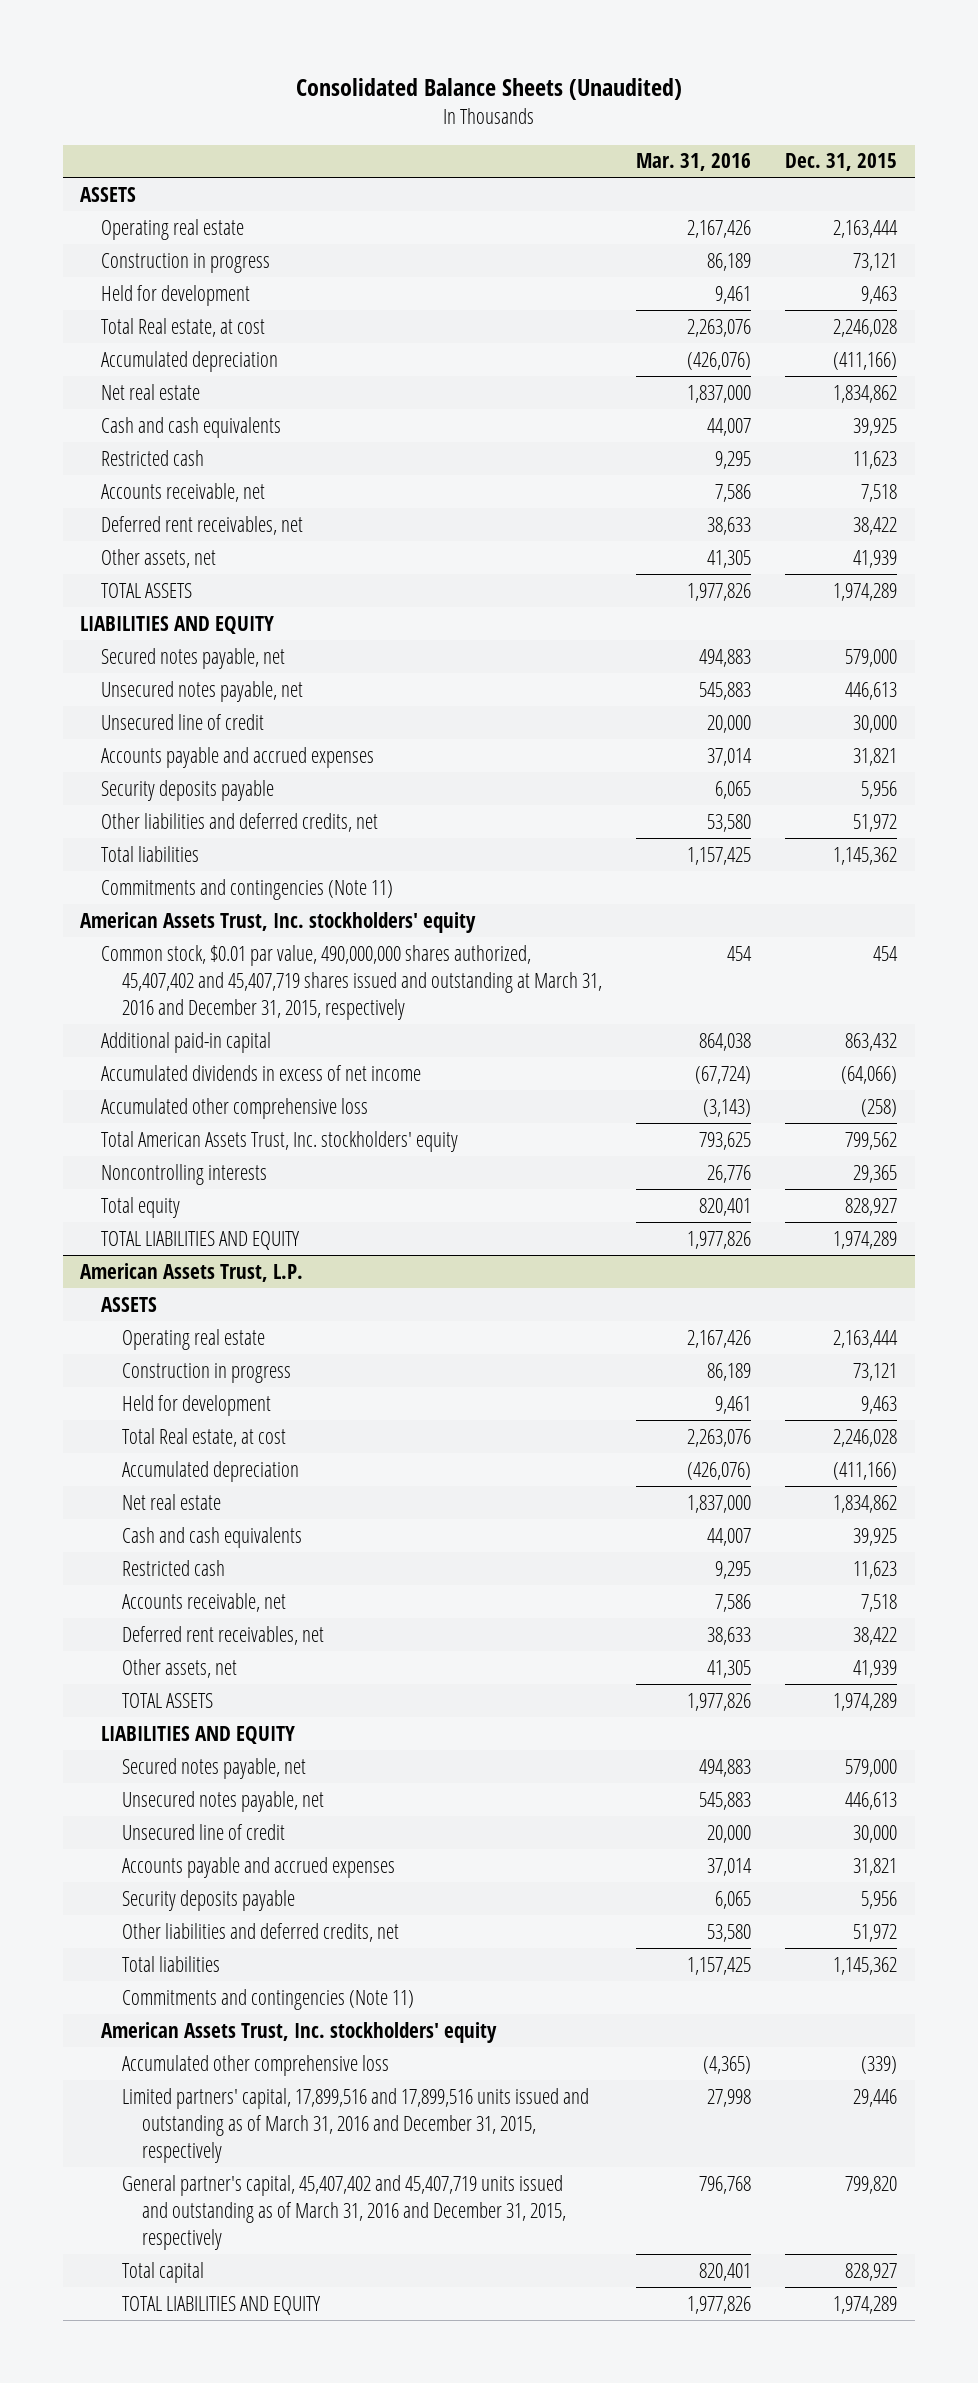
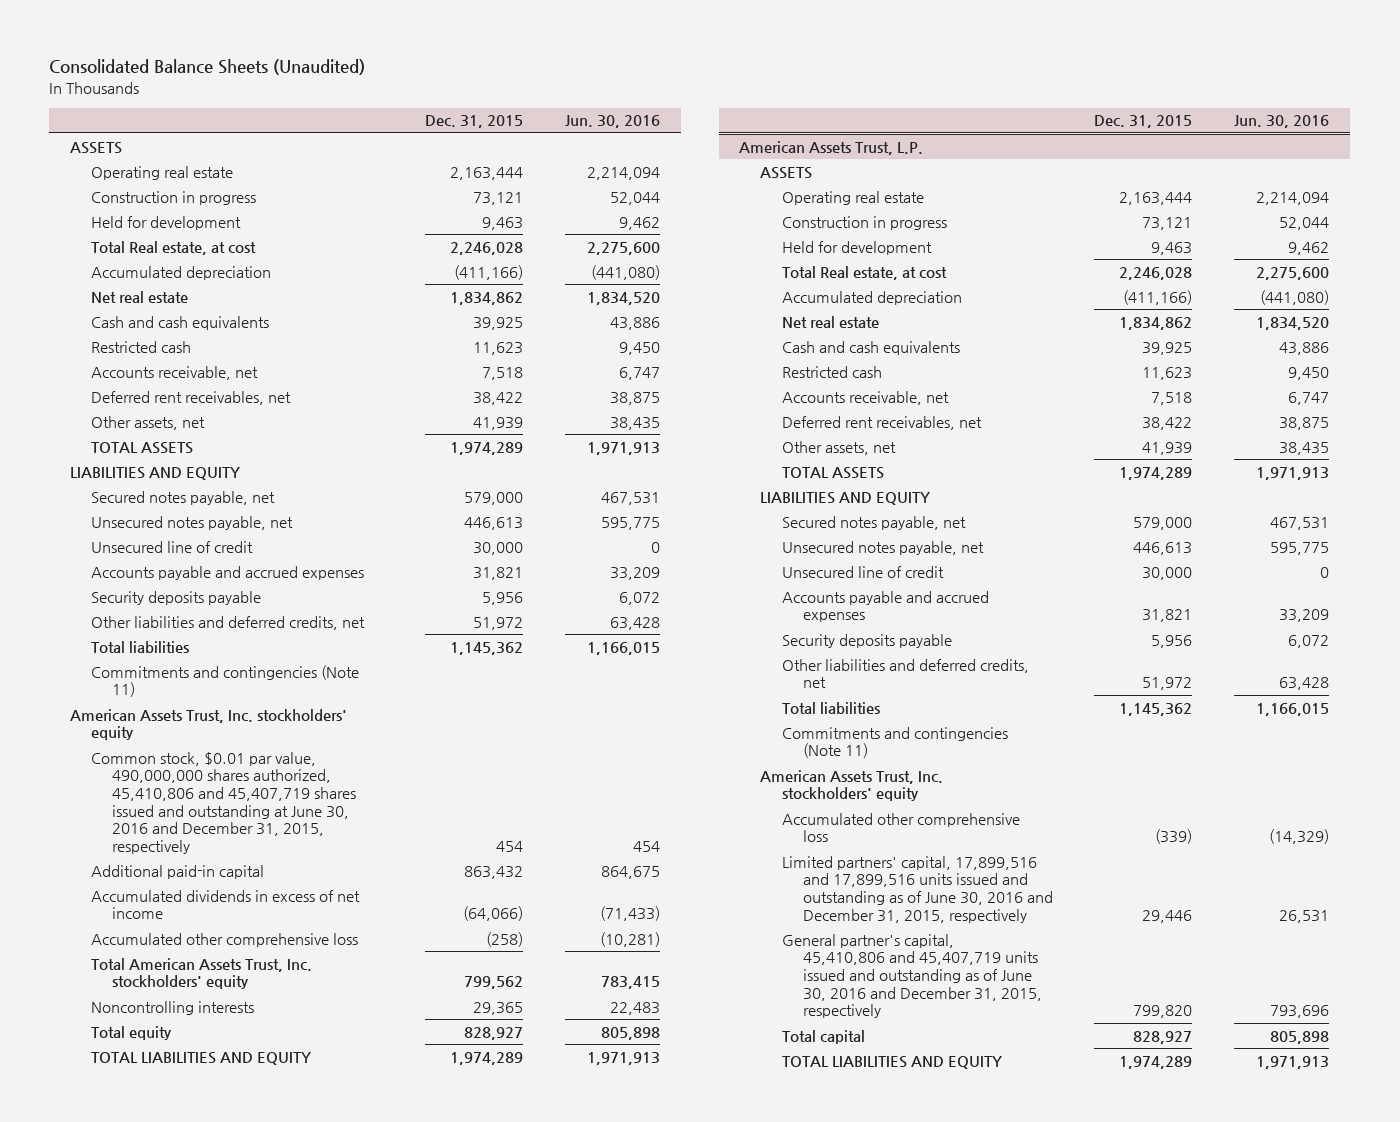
[635,153,751,172] Mar. 31, 2016 -> none
none -> [565,115,661,129] Jun. 30, 2016
[100,944,602,1020] Common stock, $0.01 par value, 490,000,000 shares authorized, 45,407,402 and 45,407,719 shares issued and outstanding at March 31, 2016 and December 31, 2015, respectively -> [91,751,357,855] Common stock, $0.01 par value, 490,000,000 shares authorized, 45,410,806 and 45,407,719 shares issued and outstanding at June 30, 2016 and December 31, 2015, respectively
[121,2087,589,2163] Limited partners' capital, 17,899,516 and 17,899,516 units issued and outstanding as of March 31, 2016 and December 31, 2015, respectively -> [781,855,1053,923] Limited partners' capital, 17,899,516 and 17,899,516 units issued and outstanding as of June 30, 2016 and December 31, 2015, respectively
[121,2174,567,2250] General partner's capital, 45,407,402 and 45,407,719 units issued and outstanding as of March 31, 2016 and December 31, 2015, respectively -> [781,933,1042,1019] General partner's capital, 45,410,806 and 45,407,719 units issued and outstanding as of June 30, 2016 and December 31, 2015, respectively

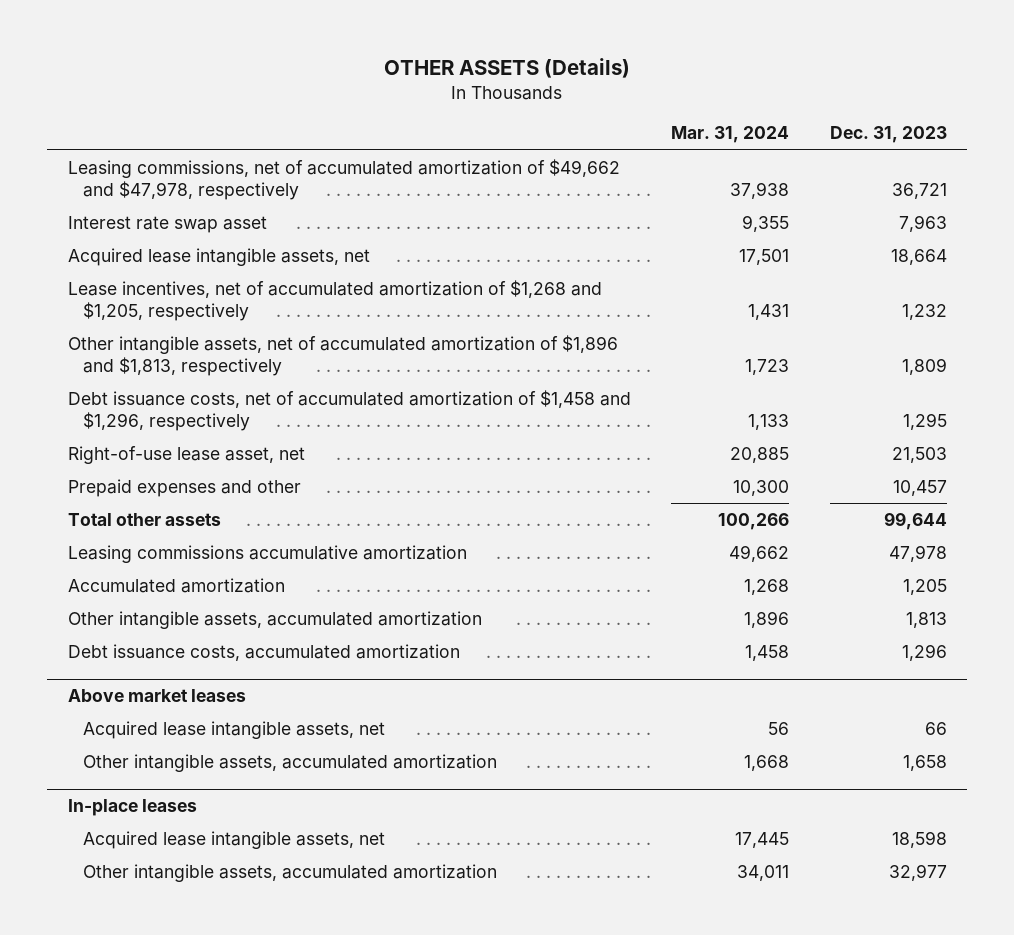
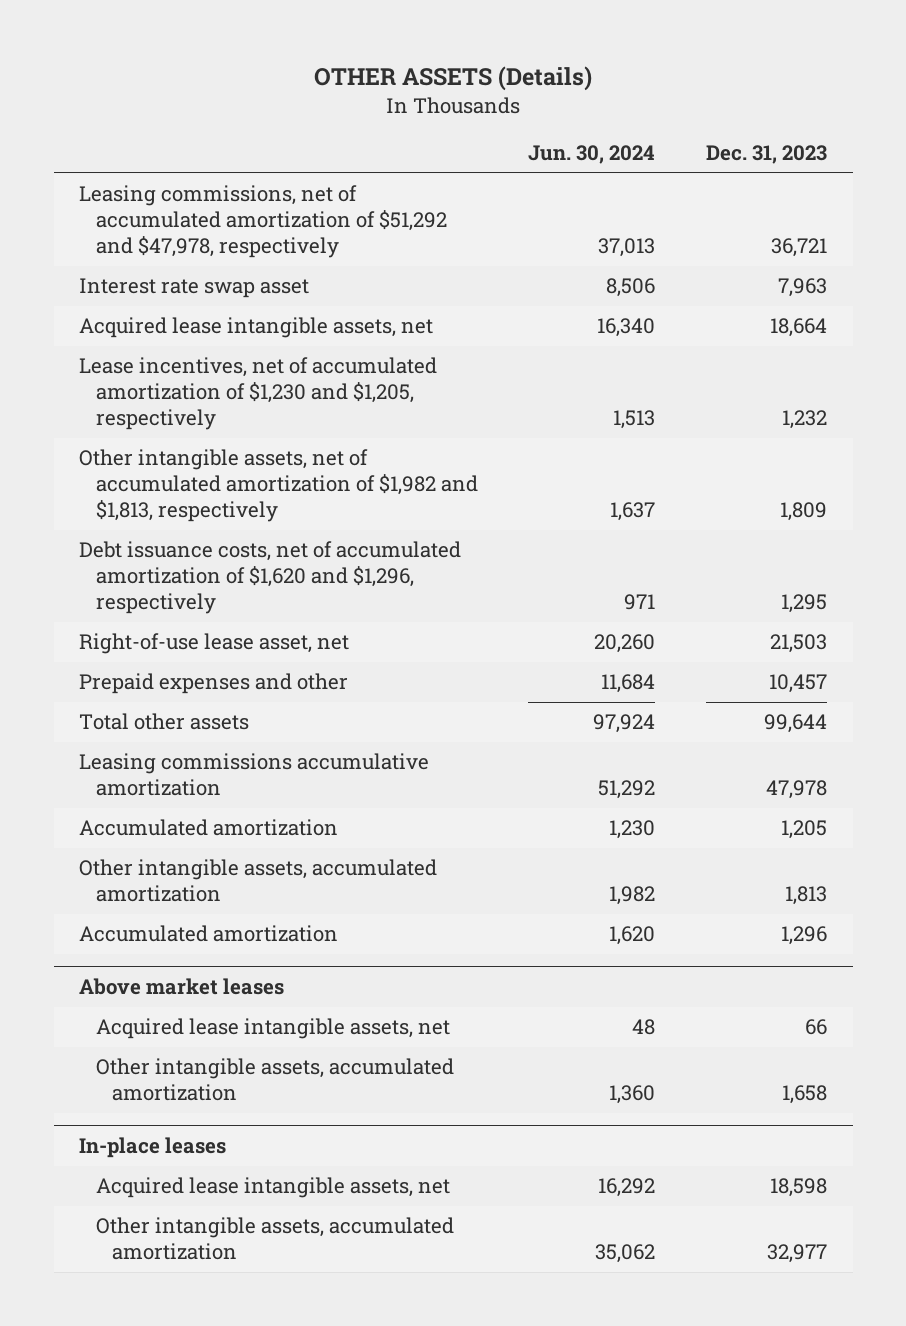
[671,126,790,144] Mar. 31, 2024 -> none
none -> [528,145,656,165] Jun. 30, 2024
[67,159,620,201] Leasing commissions, net of accumulated amortization of $49,662 and $47,978, respectively -> [79,185,447,258] Leasing commissions, net of accumulated amortization of $51,292 and $47,978, respectively
[67,280,602,322] Lease incentives, net of accumulated amortization of $1,268 and $1,205, respectively -> [79,357,438,430] Lease incentives, net of accumulated amortization of $1,230 and $1,205, respectively
[67,335,618,377] Other intangible assets, net of accumulated amortization of $1,896 and $1,813, respectively -> [79,449,478,522] Other intangible assets, net of accumulated amortization of $1,982 and $1,813, respectively
[67,390,631,432] Debt issuance costs, net of accumulated amortization of $1,458 and $1,296, respectively -> [79,541,462,614] Debt issuance costs, net of accumulated amortization of $1,620 and $1,296, respectively
[67,644,460,662] Debt issuance costs, accumulated amortization -> [79,925,339,943] Accumulated amortization

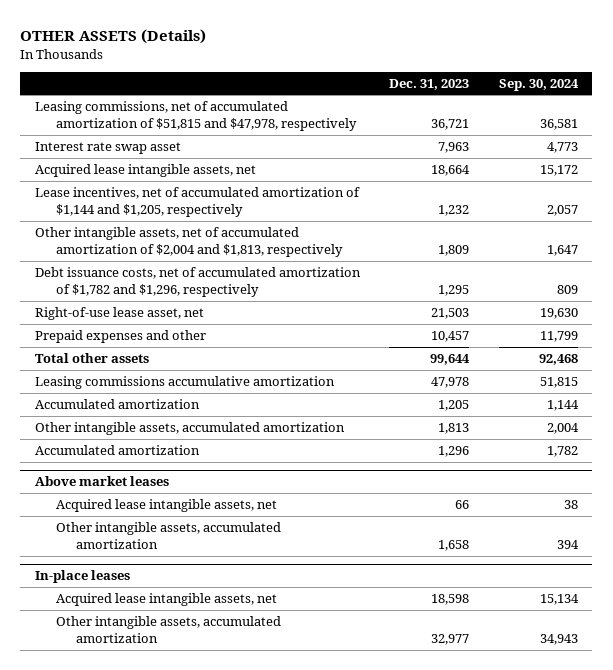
[528,145,656,165] Jun. 30, 2024 -> none
none -> [498,78,579,91] Sep. 30, 2024
[79,185,447,258] Leasing commissions, net of accumulated amortization of $51,292 and $47,978, respectively -> [35,101,357,131] Leasing commissions, net of accumulated amortization of $51,815 and $47,978, respectively
[79,357,438,430] Lease incentives, net of accumulated amortization of $1,230 and $1,205, respectively -> [35,187,361,217] Lease incentives, net of accumulated amortization of $1,144 and $1,205, respectively
[79,449,478,522] Other intangible assets, net of accumulated amortization of $1,982 and $1,813, respectively -> [35,227,343,257] Other intangible assets, net of accumulated amortization of $2,004 and $1,813, respectively
[79,541,462,614] Debt issuance costs, net of accumulated amortization of $1,620 and $1,296, respectively -> [35,267,362,297] Debt issuance costs, net of accumulated amortization of $1,782 and $1,296, respectively

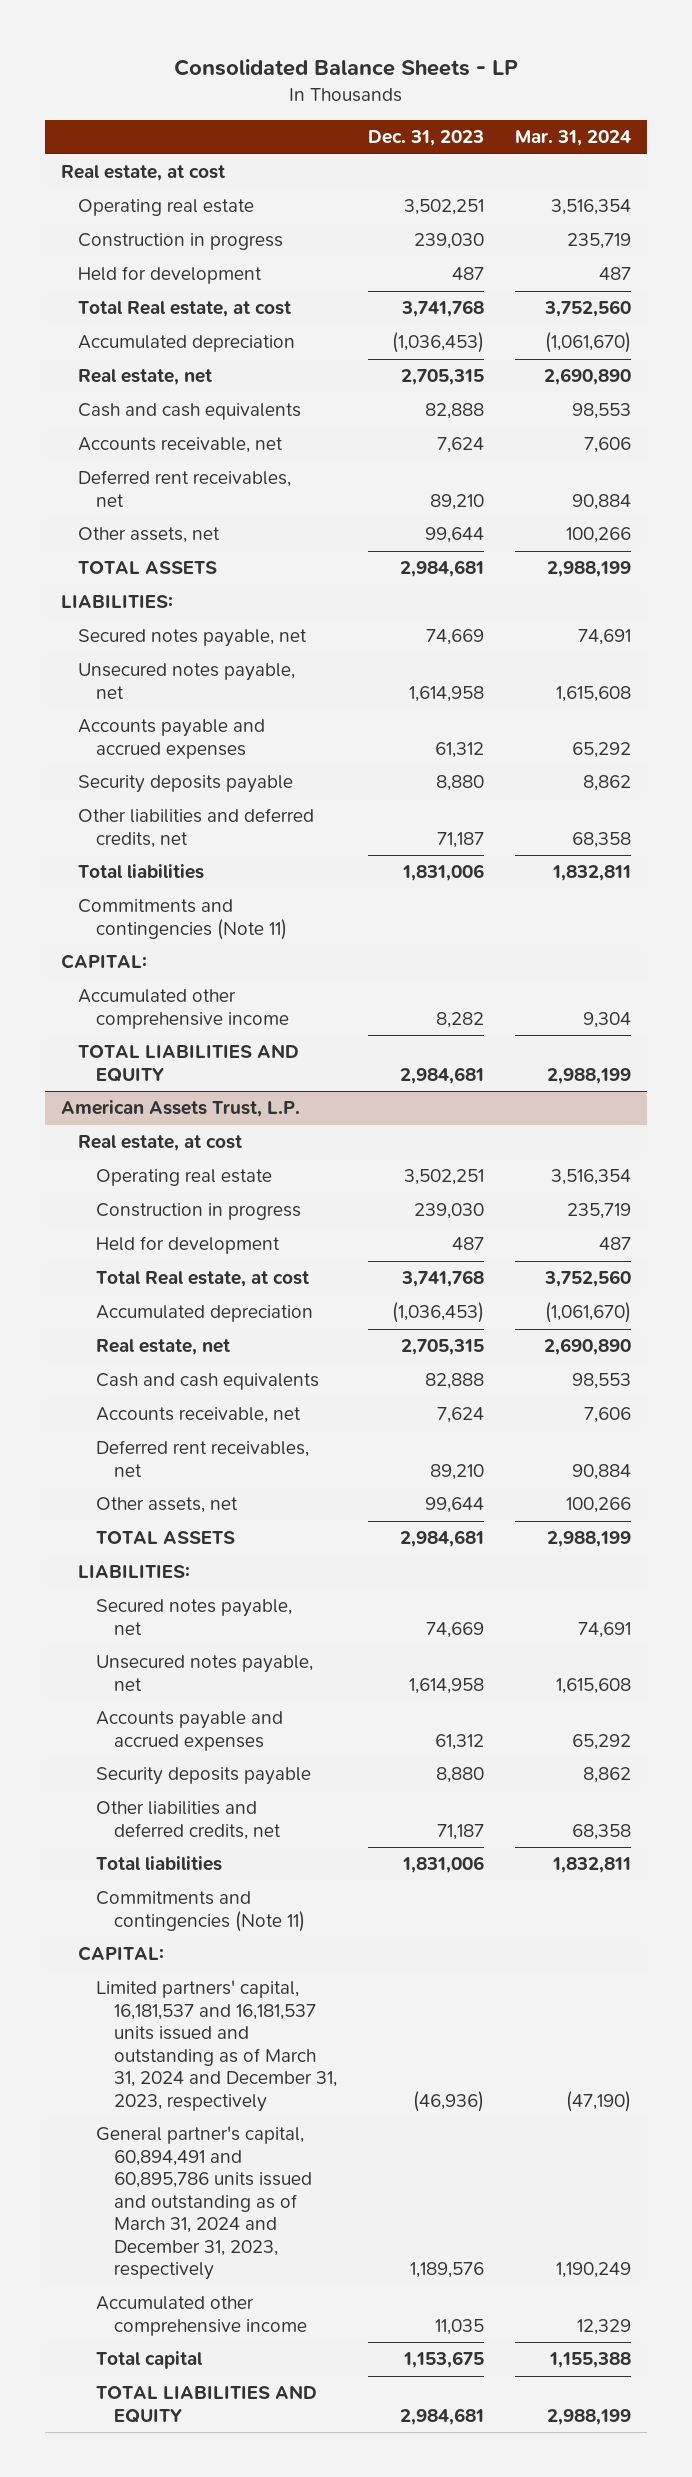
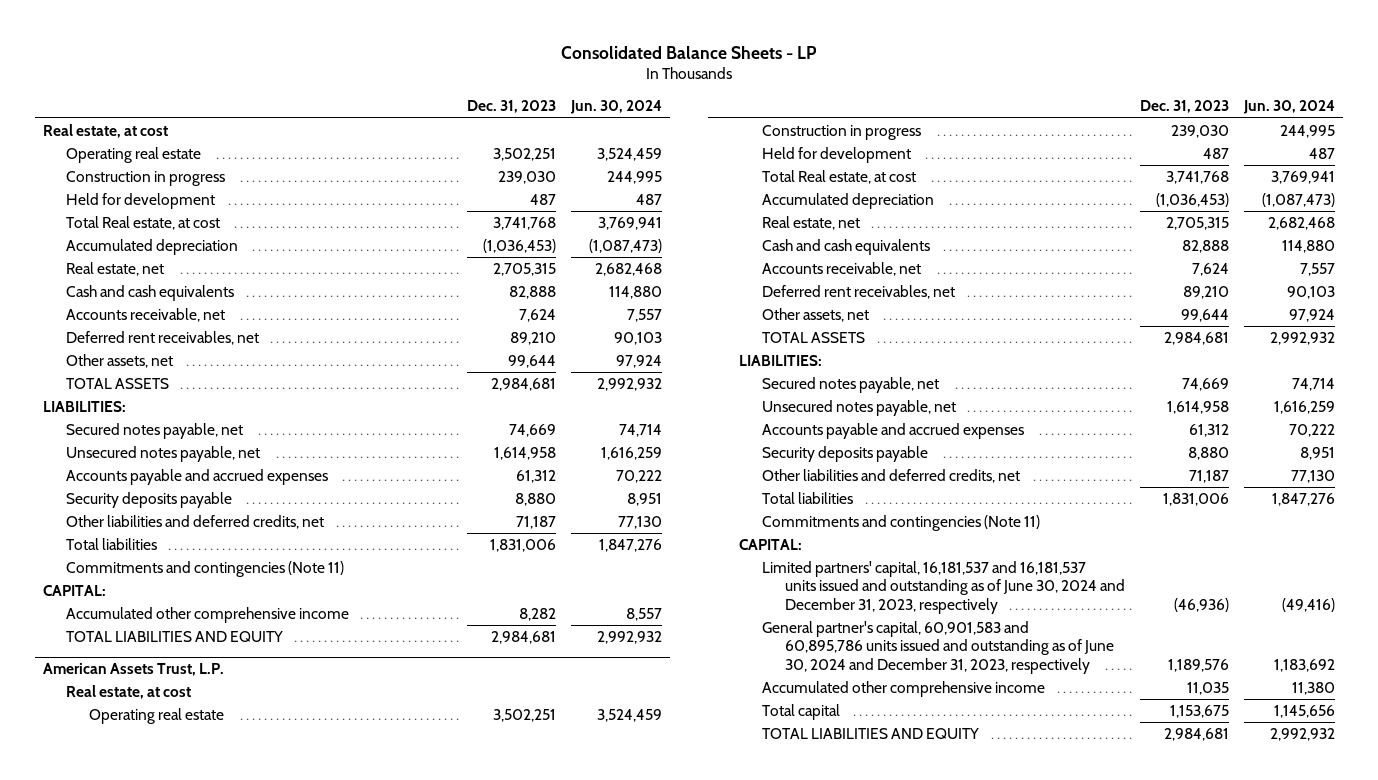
[514,130,631,147] Mar. 31, 2024 -> none
none -> [570,100,663,115] Jun. 30, 2024
[95,1980,337,2112] Limited partners' capital, 16,181,537 and 16,181,537 units issued and outstanding as of March 31, 2024 and December 31, 2023, respectively -> [761,560,1125,614] Limited partners' capital, 16,181,537 and 16,181,537 units issued and outstanding as of June 30, 2024 and December 31, 2023, respectively
[95,2126,312,2281] General partner's capital, 60,894,491 and 60,895,786 units issued and outstanding as of March 31, 2024 and December 31, 2023, respectively -> [761,620,1114,674] General partner's capital, 60,901,583 and 60,895,786 units issued and outstanding as of June 30, 2024 and December 31, 2023, respectively

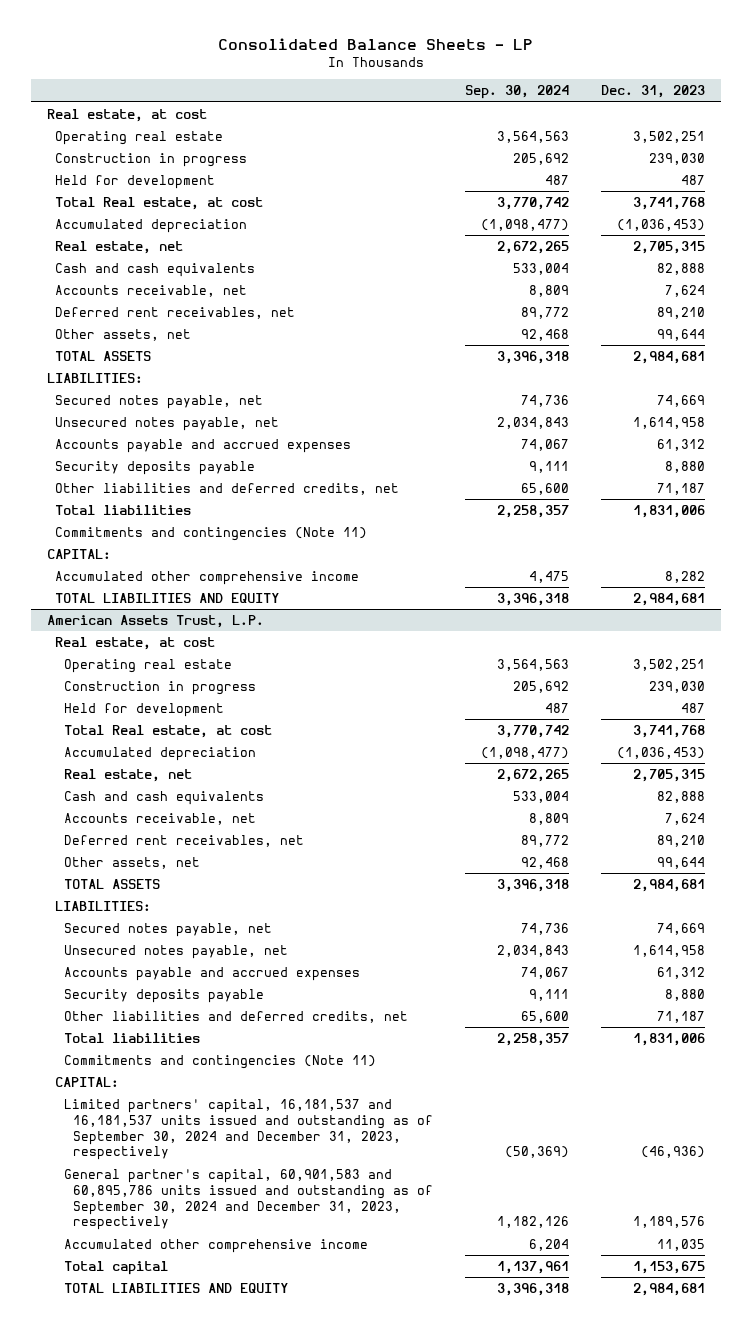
[570,100,663,115] Jun. 30, 2024 -> none
none -> [465,85,570,100] Sep. 30, 2024
[761,560,1125,614] Limited partners' capital, 16,181,537 and 16,181,537 units issued and outstanding as of June 30, 2024 and December 31, 2023, respectively -> [64,1098,434,1161] Limited partners' capital, 16,181,537 and 16,181,537 units issued and outstanding as of September 30, 2024 and December 31, 2023, respectively
[761,620,1114,674] General partner's capital, 60,901,583 and 60,895,786 units issued and outstanding as of June 30, 2024 and December 31, 2023, respectively -> [64,1168,434,1231] General partner's capital, 60,901,583 and 60,895,786 units issued and outstanding as of September 30, 2024 and December 31, 2023, respectively

